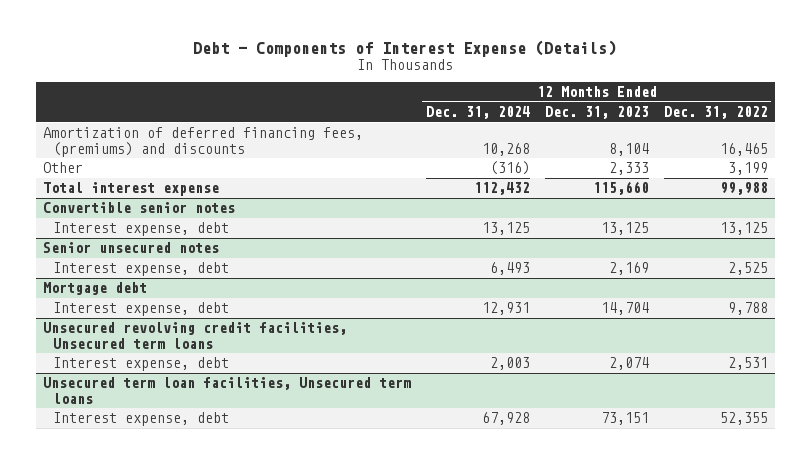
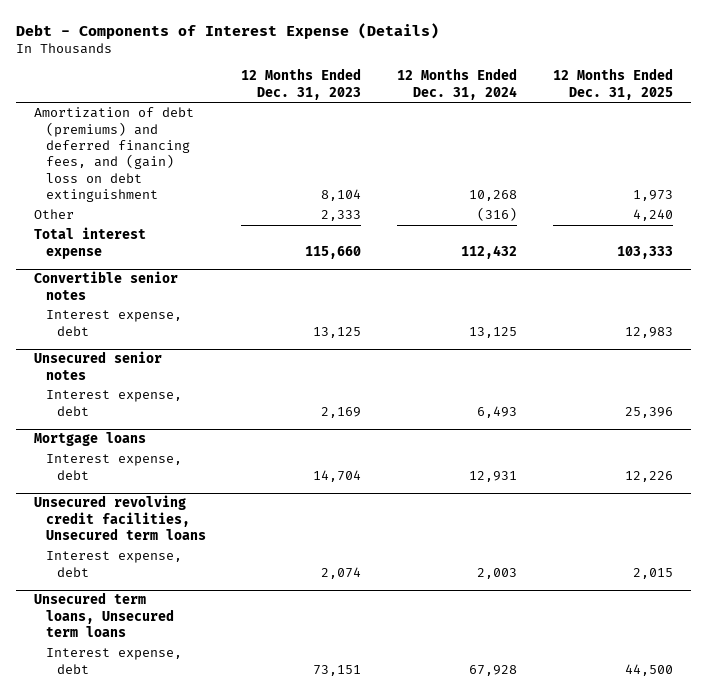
[663,106,768,120] Dec. 31, 2022 -> none
none -> [553,68,674,100] 12 Months Ended Dec. 31, 2025
[43,127,364,157] Amortization of deferred financing fees, (premiums) and discounts -> [34,107,195,203] Amortization of debt (premiums) and deferred financing fees, and (gain) loss on debt extinguishment
[43,242,220,254] Senior unsecured notes -> [34,351,163,380] Unsecured senior notes
[43,282,148,296] Mortgage debt -> [34,432,147,447] Mortgage loans
[43,377,412,404] Unsecured term loan facilities, Unsecured term loans -> [34,592,174,638] Unsecured term loans, Unsecured term loans

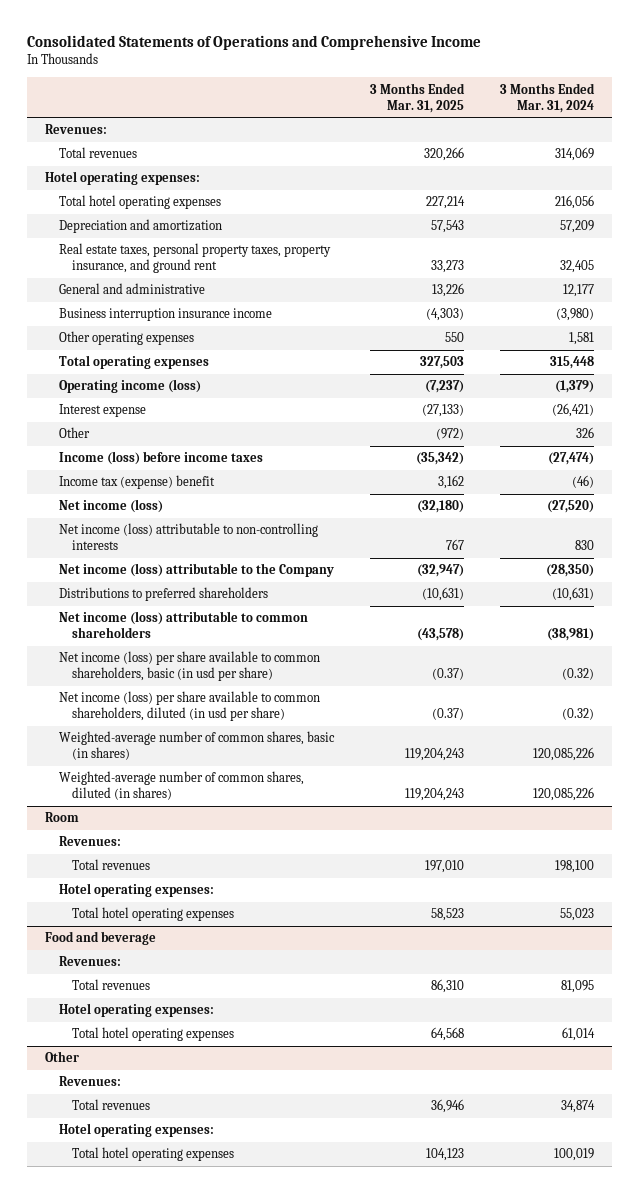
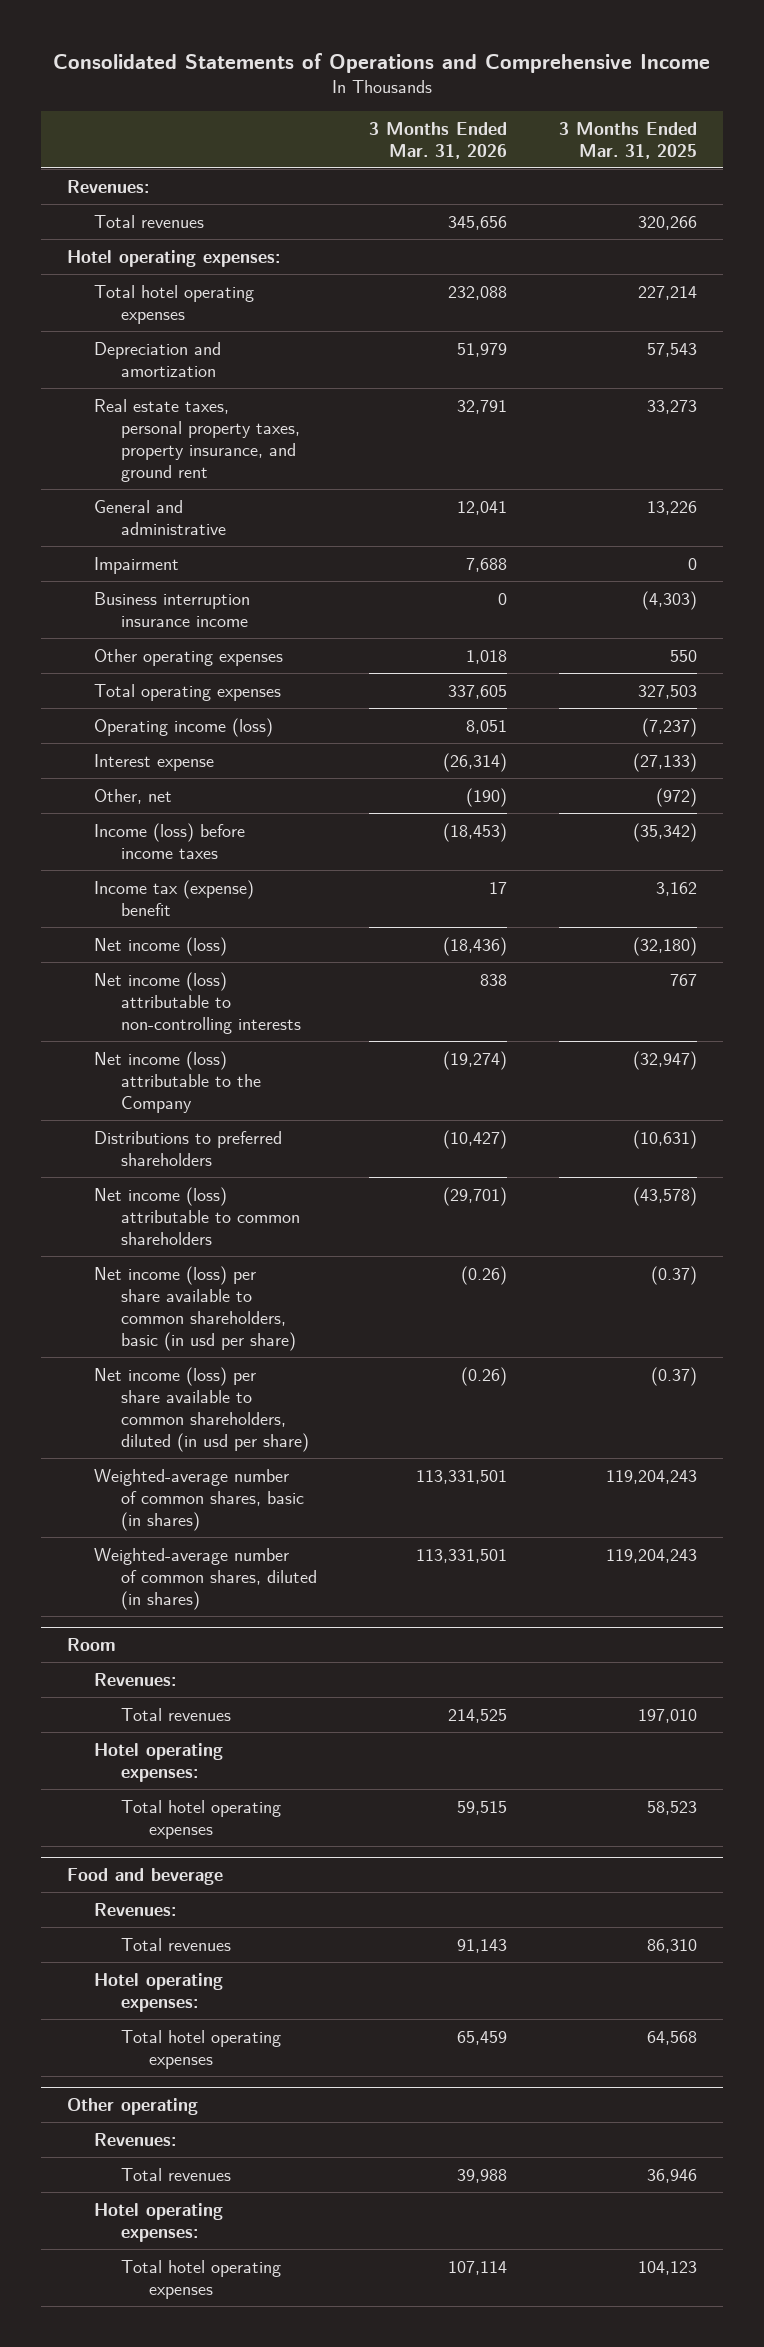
[499,82,595,113] 3 Months Ended Mar. 31, 2024 -> none
none -> [369,121,508,159] 3 Months Ended Mar. 31, 2026
none -> [94,556,180,574] Impairment
[58,427,90,439] Other -> [94,788,173,804] Other, net
[45,1051,80,1063] Other -> [66,2097,198,2115] Other operating

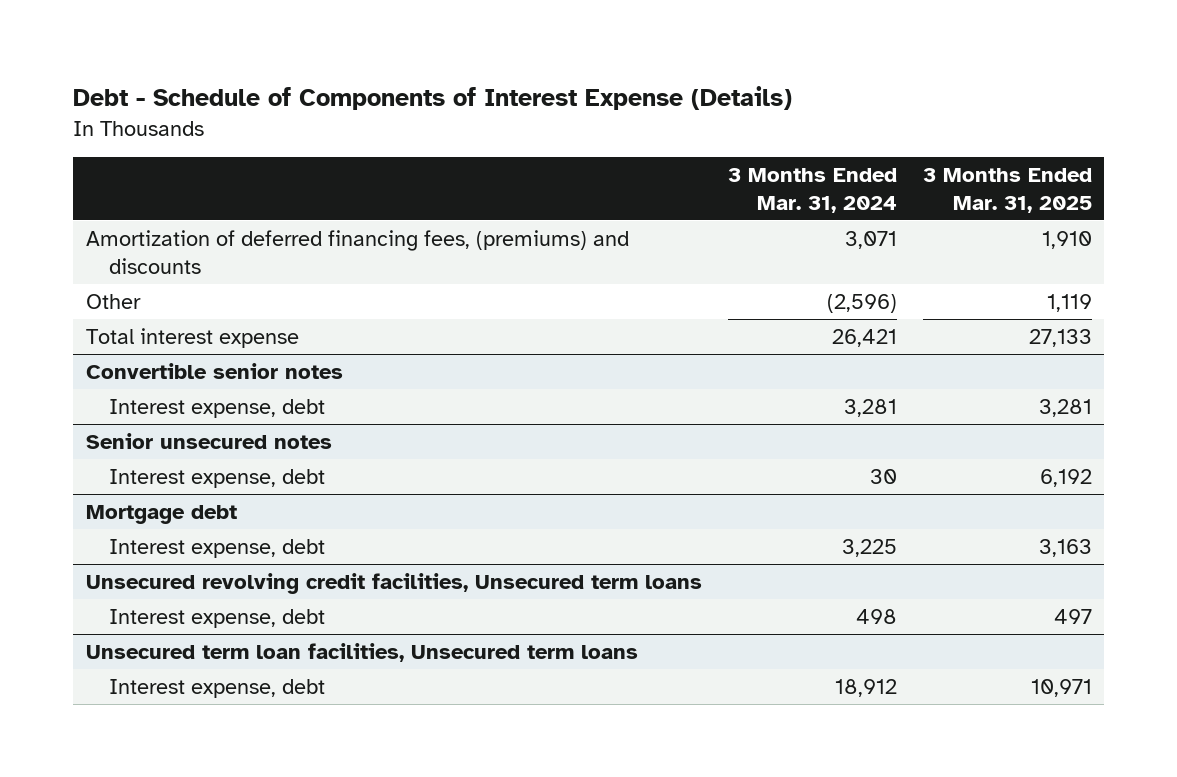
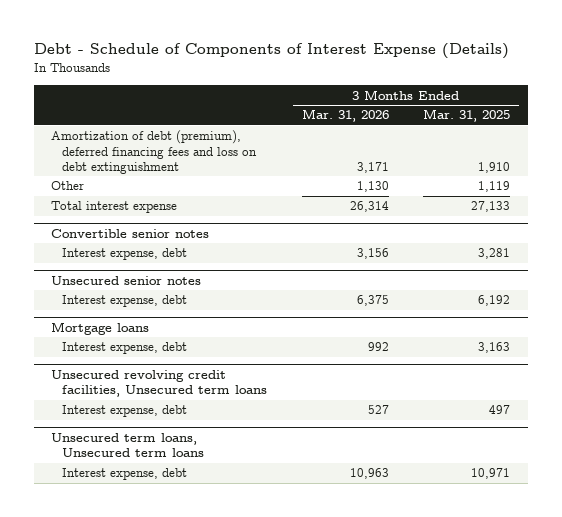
[727,167,897,213] 3 Months Ended Mar. 31, 2024 -> none
none -> [301,109,389,123] Mar. 31, 2026
[85,229,629,274] Amortization of deferred financing fees, (premiums) and discounts -> [51,130,258,174] Amortization of debt (premium), deferred financing fees and loss on debt extinguishment
[85,432,332,449] Senior unsecured notes -> [51,276,202,286] Unsecured senior notes
[85,504,237,524] Mortgage debt -> [51,322,150,336] Mortgage loans
[85,642,638,662] Unsecured term loan facilities, Unsecured term loans -> [51,433,205,458] Unsecured term loans, Unsecured term loans

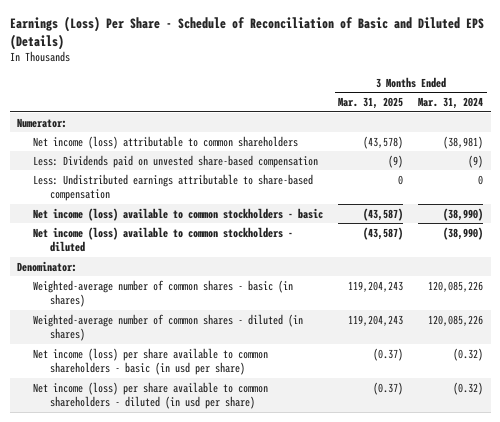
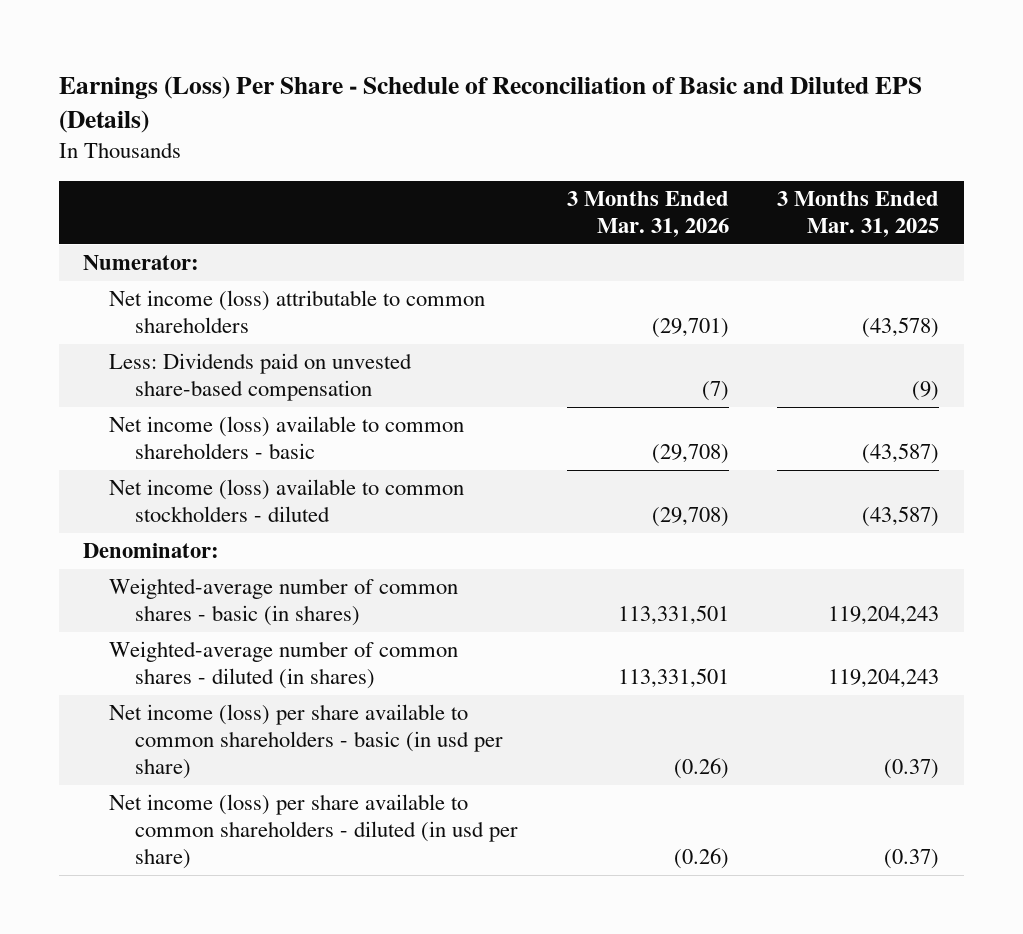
[418,96,484,109] Mar. 31, 2024 -> none
none -> [566,191,729,238] 3 Months Ended Mar. 31, 2026
[33,173,314,202] Less: Undistributed earnings attributable to share-based compensation -> none
[33,207,324,221] Net income (loss) available to common stockholders - basic -> [109,416,465,460] Net income (loss) available to common shareholders - basic

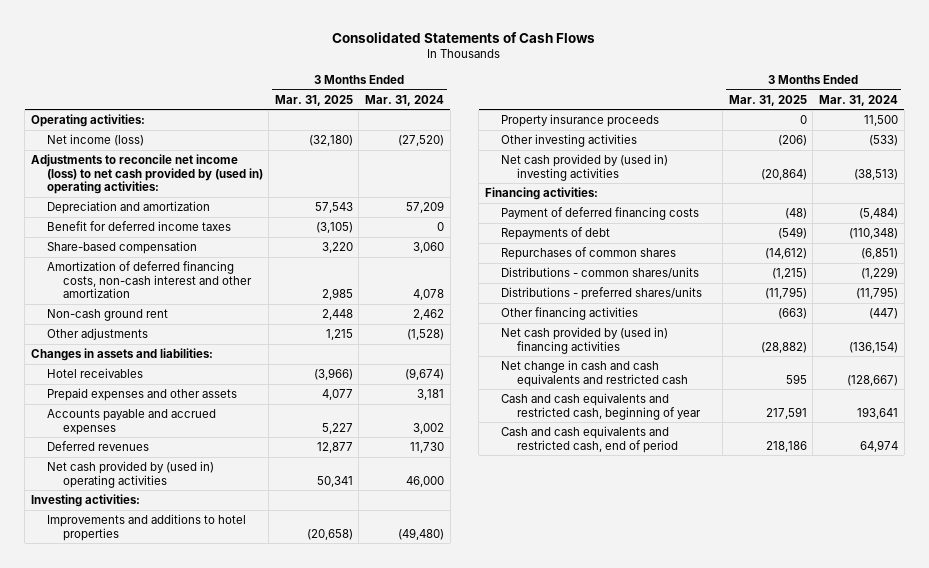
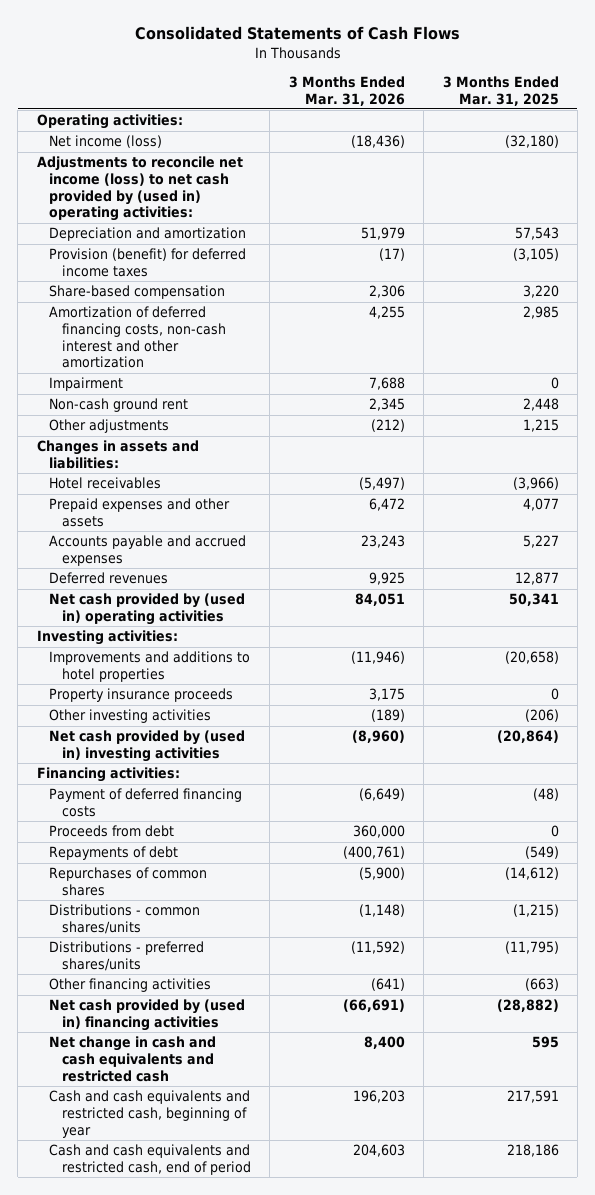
[364,94,444,106] Mar. 31, 2024 -> none
none -> [288,75,405,106] 3 Months Ended Mar. 31, 2026
[46,221,231,232] Benefit for deferred income taxes -> [49,248,247,278] Provision (benefit) for deferred income taxes
none -> [49,377,124,392] Impairment
none -> [49,825,175,838] Proceeds from debt

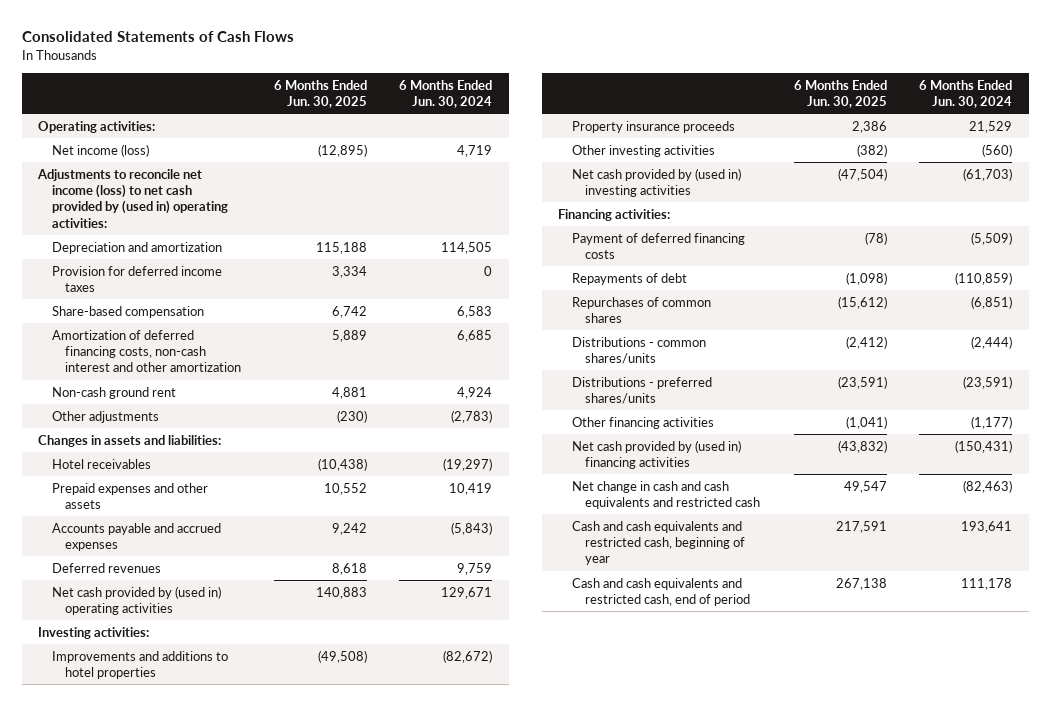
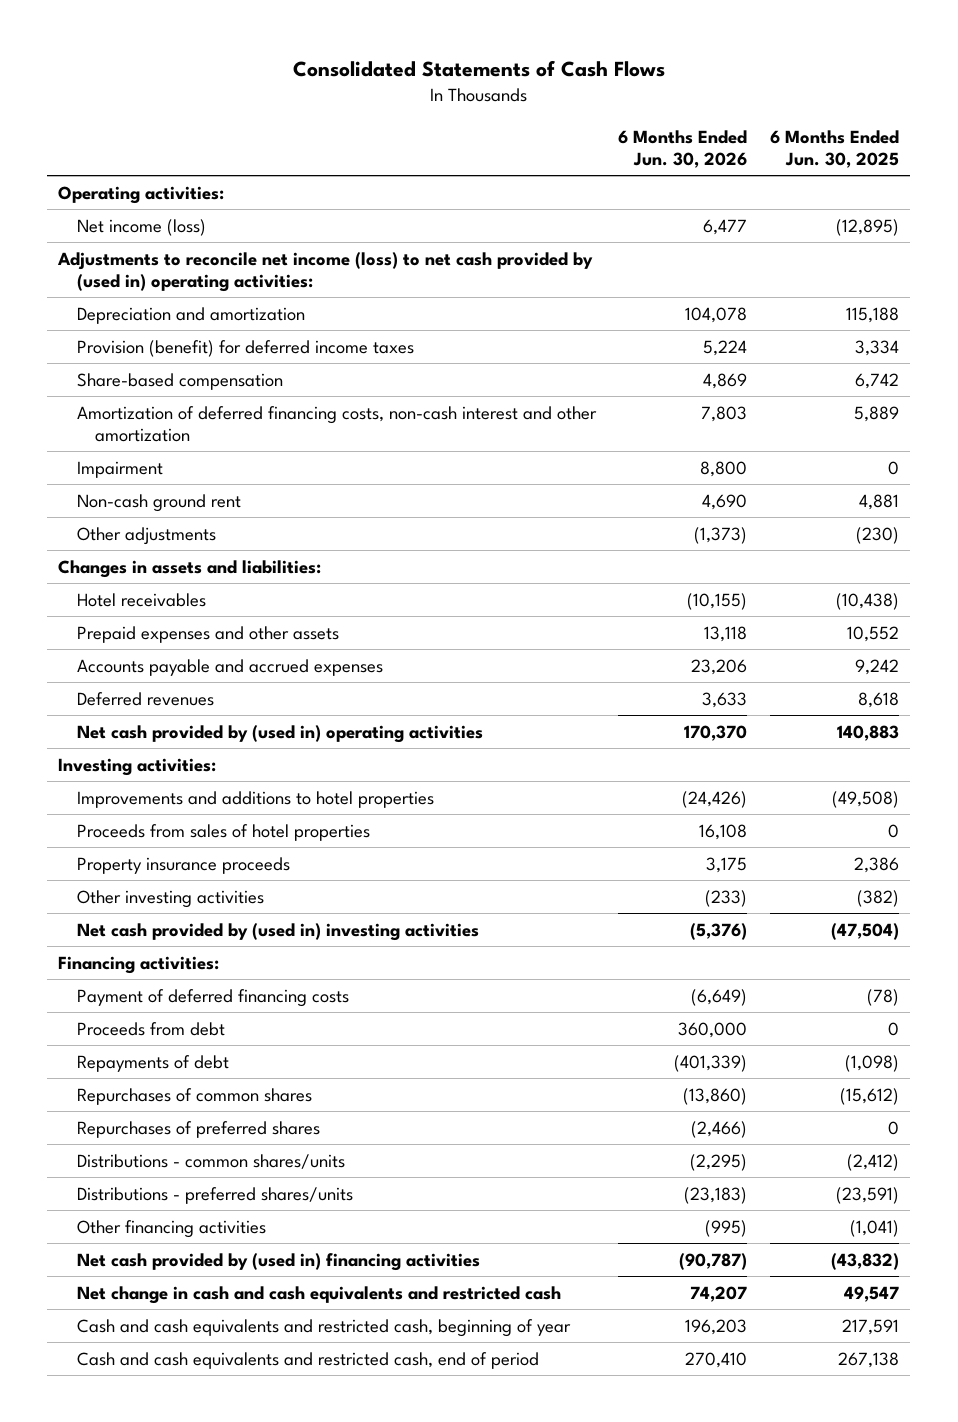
[399,79,493,109] 6 Months Ended Jun. 30, 2024 -> none
none -> [618,129,748,168] 6 Months Ended Jun. 30, 2026
[51,265,222,293] Provision for deferred income taxes -> [76,339,414,357] Provision (benefit) for deferred income taxes
none -> [76,460,163,478] Impairment
none -> [76,823,370,841] Proceeds from sales of hotel properties
none -> [76,1021,225,1036] Proceeds from debt
none -> [76,1120,320,1138] Repurchases of preferred shares

